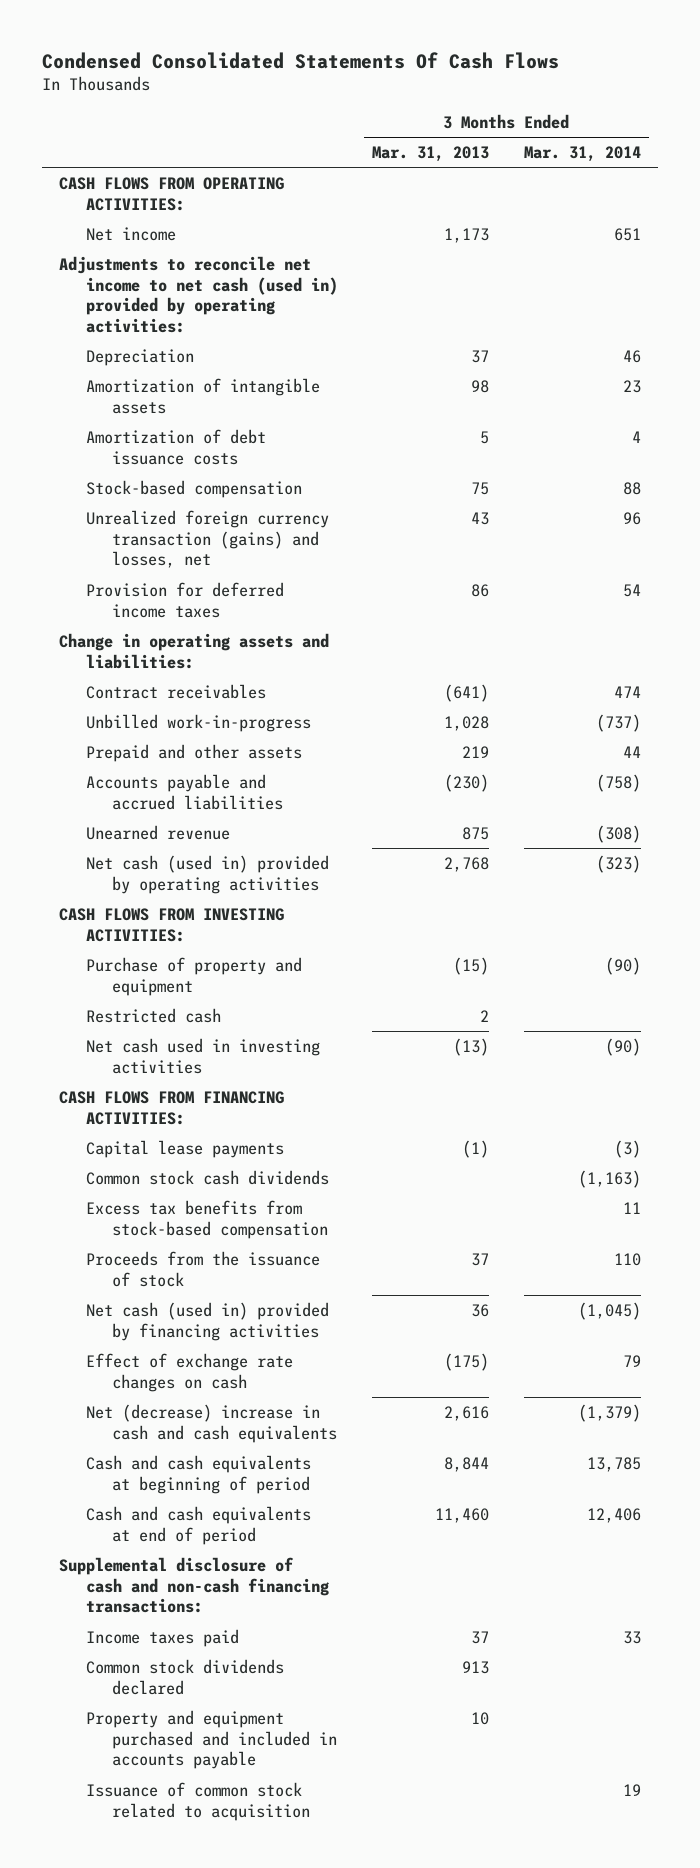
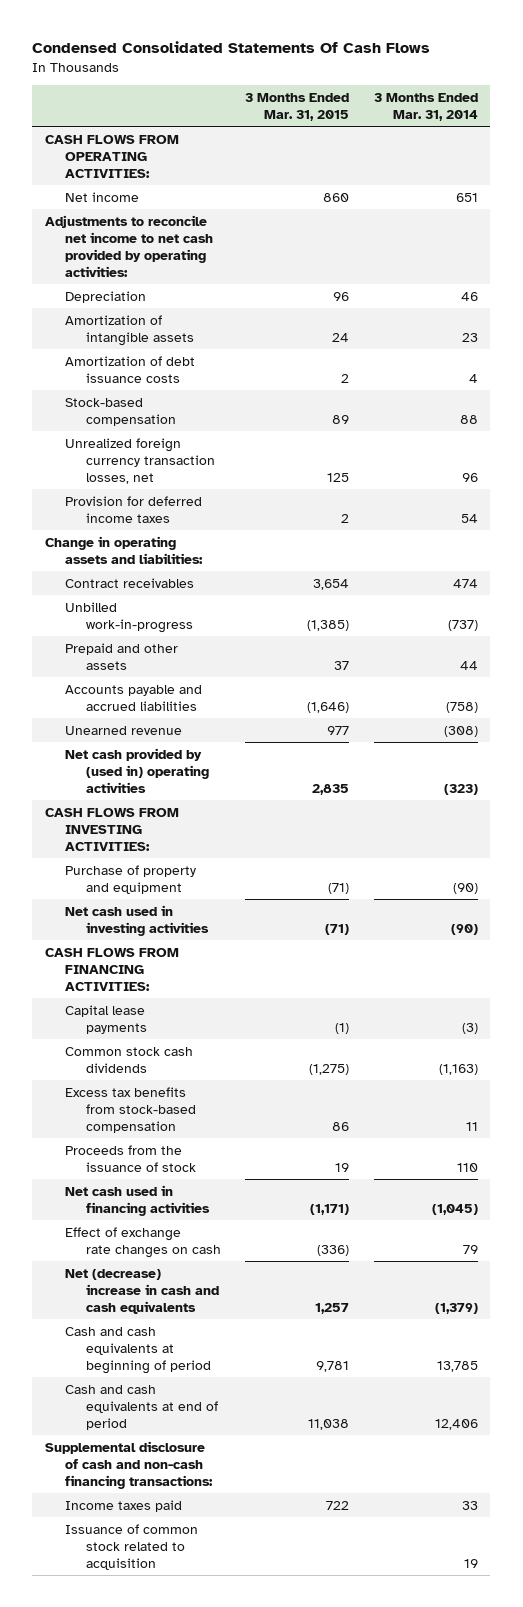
[372,145,490,162] Mar. 31, 2013 -> none
none -> [245,92,350,121] 3 Months Ended Mar. 31, 2015
[58,255,338,334] Adjustments to reconcile net income to net cash (used in) provided by operating activities: -> [44,214,214,277] Adjustments to reconcile net income to net cash provided by operating activities:
[85,509,329,569] Unrealized foreign currency transaction (gains) and losses, net -> [65,437,215,484] Unrealized foreign currency transaction losses, net
[85,854,329,894] Net cash (used in) provided by operating activities -> [65,747,209,793] Net cash provided by (used in) operating activities
[85,1007,221,1023] Restricted cash -> none
[85,1301,329,1341] Net cash (used in) provided by financing activities -> [65,1184,210,1216] Net cash used in financing activities
[85,1658,284,1695] Common stock dividends declared -> none
[85,1709,338,1770] Property and equipment purchased and included in accounts payable -> none

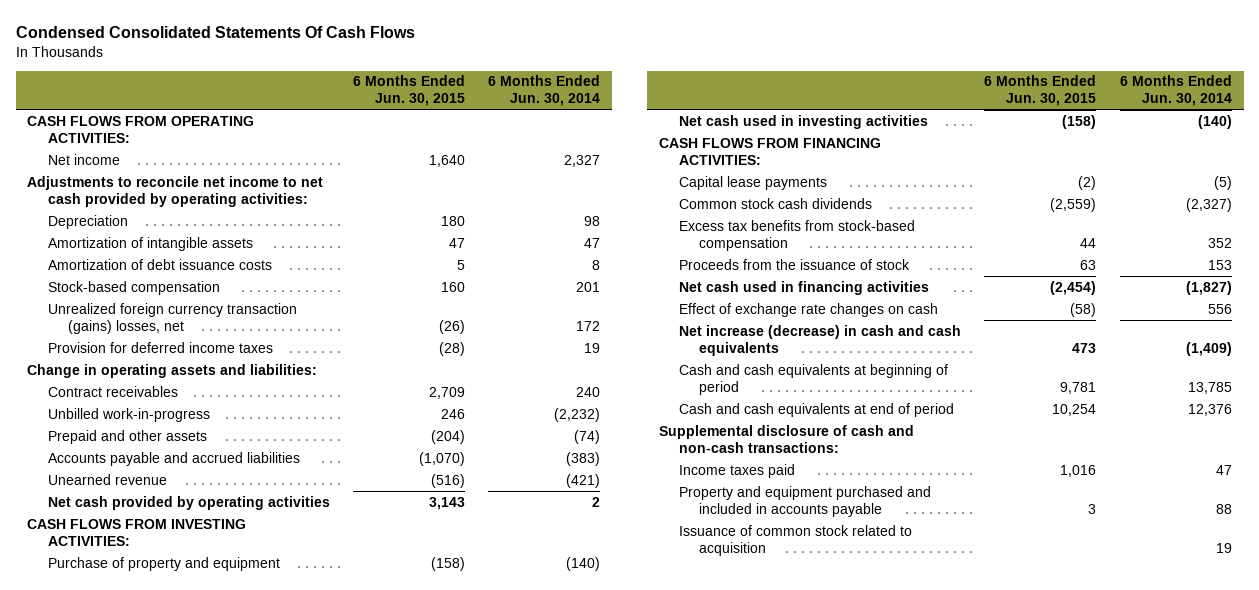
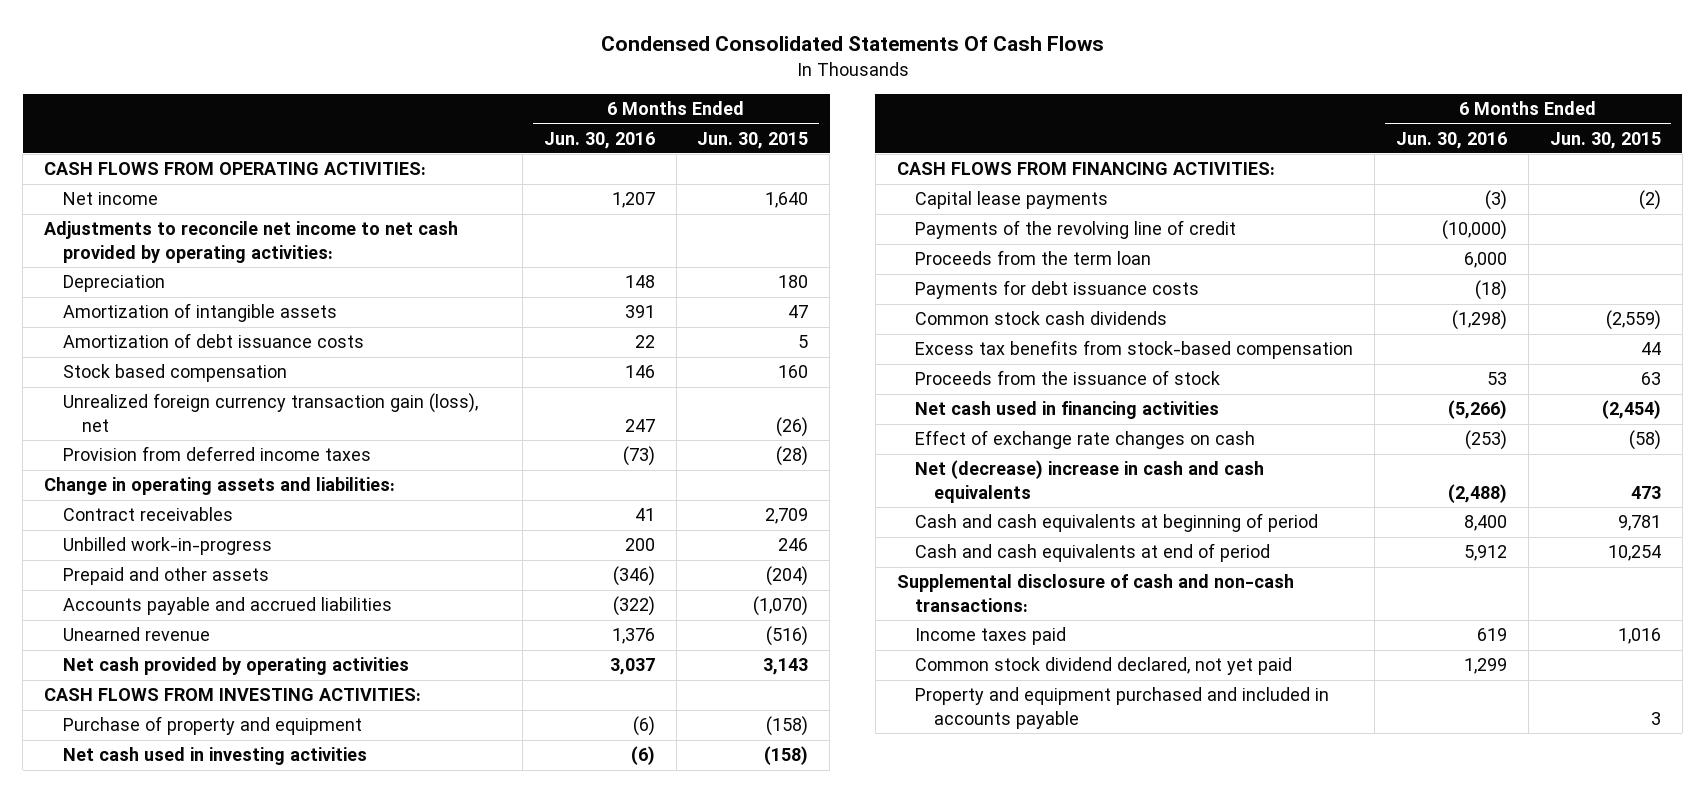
[488,75,601,107] 6 Months Ended Jun. 30, 2014 -> none
none -> [543,131,655,149] Jun. 30, 2016
[47,280,220,295] Stock-based compensation -> [63,364,288,383] Stock based compensation
[47,302,297,334] Unrealized foreign currency transaction (gains) losses, net -> [63,393,479,432] Unrealized foreign currency transaction gain (loss), net
[47,341,273,353] Provision for deferred income taxes -> [63,446,372,462] Provision from deferred income taxes
none -> [915,220,1237,240] Payments of the revolving line of credit
none -> [915,250,1152,266] Proceeds from the term loan
none -> [915,280,1200,300] Payments for debt issuance costs
[679,324,962,356] Net increase (decrease) in cash and cash equivalents -> [915,460,1265,503] Net (decrease) increase in cash and cash equivalents
none -> [915,657,1293,676] Common stock dividend declared, not yet paid
[679,524,913,556] Issuance of common stock related to acquisition -> none

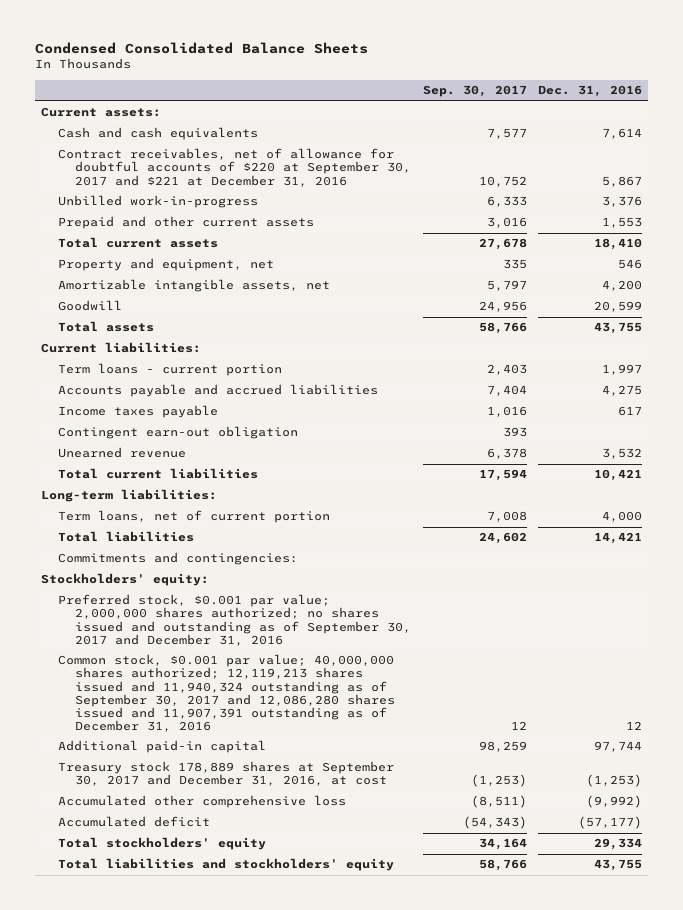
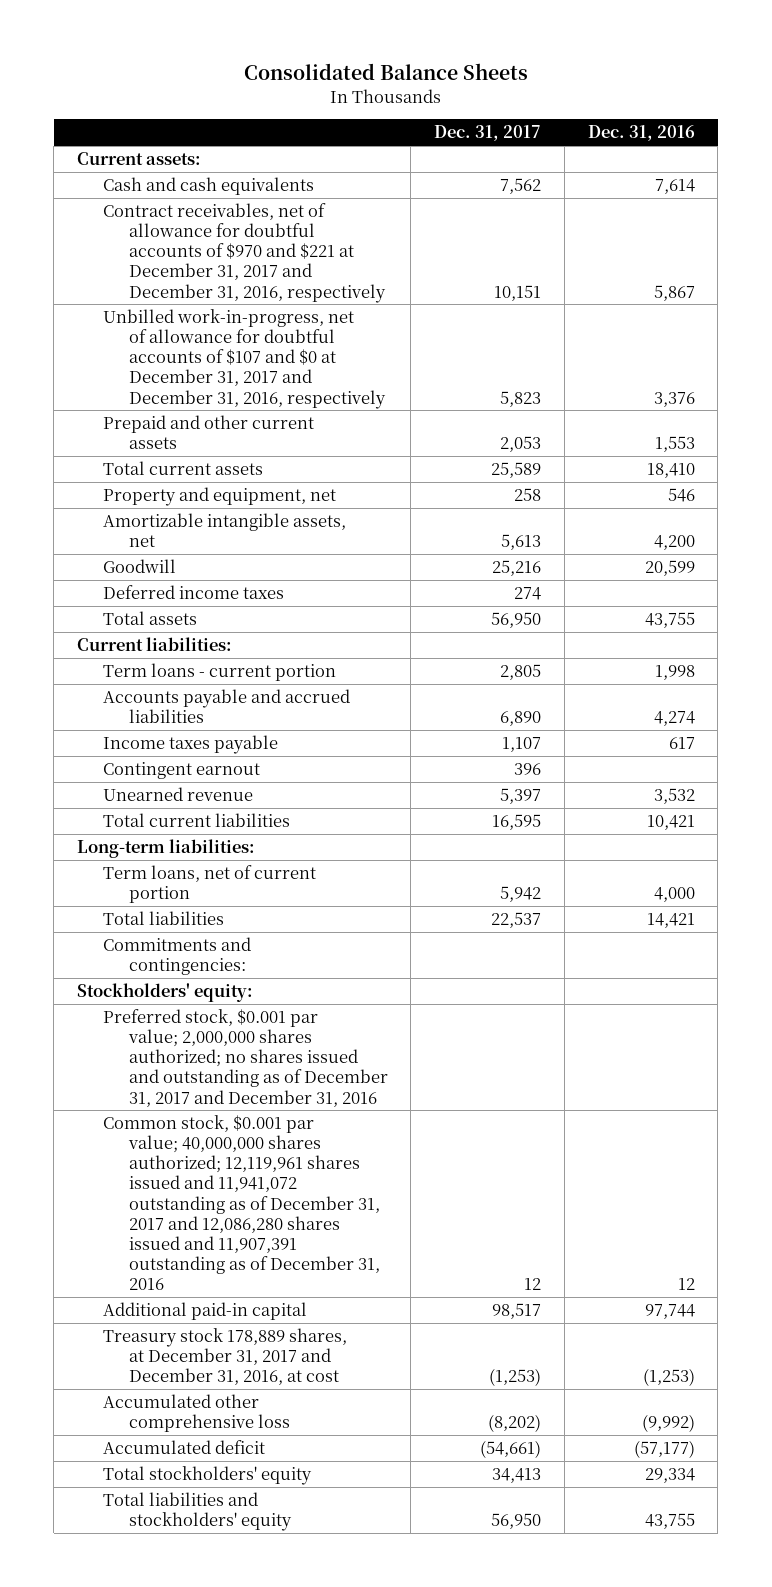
[35,42,369,55] Condensed Consolidated Balance Sheets -> [243,62,528,80] Consolidated Balance Sheets
[422,85,527,98] Sep. 30, 2017 -> none
none -> [434,125,542,142] Dec. 31, 2017
[58,148,412,187] Contract receivables, net of allowance for doubtful accounts of $220 at September 30, 2017 and $221 at December 31, 2016 -> [102,203,386,303] Contract receivables, net of allowance for doubtful accounts of $970 and $221 at December 31, 2017 and December 31, 2016, respectively
[58,195,259,209] Unbilled work-in-progress -> [102,309,386,409] Unbilled work-in-progress, net of allowance for doubtful accounts of $107 and $0 at December 31, 2017 and December 31, 2016, respectively
none -> [102,585,284,600] Deferred income taxes
[602,364,643,376] 1,997 -> [654,665,695,681] 1,998
[602,385,643,397] 4,275 -> [653,711,695,727] 4,274
[58,426,299,440] Contingent earn-out obligation -> [102,762,260,780] Contingent earnout
[58,594,412,646] Preferred stock, $0.001 par value; 2,000,000 shares authorized; no shares issued and outstanding as of September 30, 2017 and December 31, 2016 -> [102,1009,388,1107] Preferred stock, $0.001 par value; 2,000,000 shares authorized; no shares issued and outstanding as of December 31, 2017 and December 31, 2016
[58,654,396,733] Common stock, $0.001 par value; 40,000,000 shares authorized; 12,119,213 shares issued and 11,940,324 outstanding as of September 30, 2017 and 12,086,280 shares issued and 11,907,391 outstanding as of December 31, 2016 -> [102,1115,380,1290] Common stock, $0.001 par value; 40,000,000 shares authorized; 12,119,961 shares issued and 11,941,072 outstanding as of December 31, 2017 and 12,086,280 shares issued and 11,907,391 outstanding as of December 31, 2016
[58,761,395,787] Treasury stock 178,889 shares at September 30, 2017 and December 31, 2016, at cost -> [102,1328,347,1386] Treasury stock 178,889 shares, at December 31, 2017 and December 31, 2016, at cost

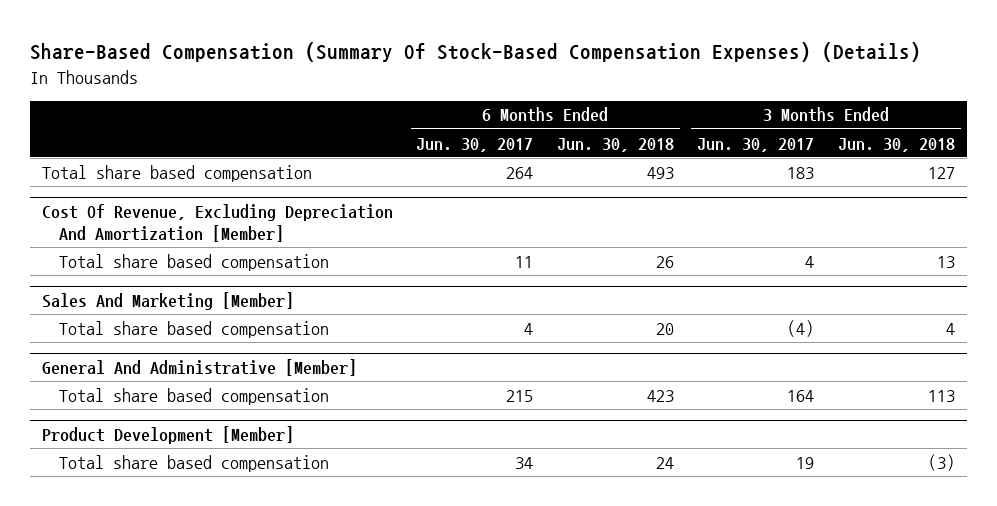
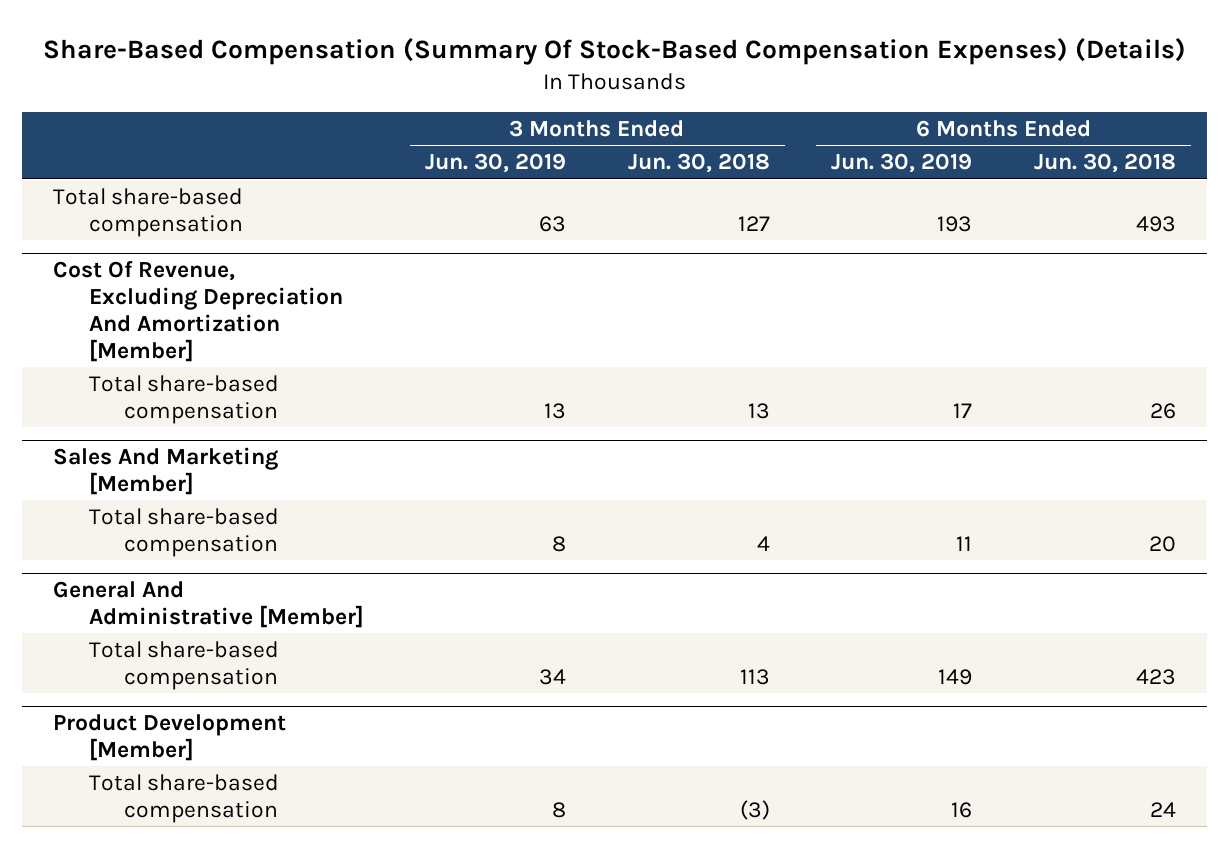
[416,137,534,152] Jun. 30, 2017 -> none
[697,137,815,152] Jun. 30, 2017 -> none
none -> [425,153,567,174] Jun. 30, 2019
none -> [831,153,973,174] Jun. 30, 2019
[42,164,313,182] Total share based compensation -> [53,187,244,237] Total share-based compensation
[58,253,329,271] Total share based compensation -> [88,374,279,424] Total share-based compensation
[58,320,329,338] Total share based compensation -> [88,507,279,557] Total share-based compensation
[58,387,329,405] Total share based compensation -> [88,640,279,690] Total share-based compensation
[58,454,329,472] Total share based compensation -> [88,773,279,823] Total share-based compensation

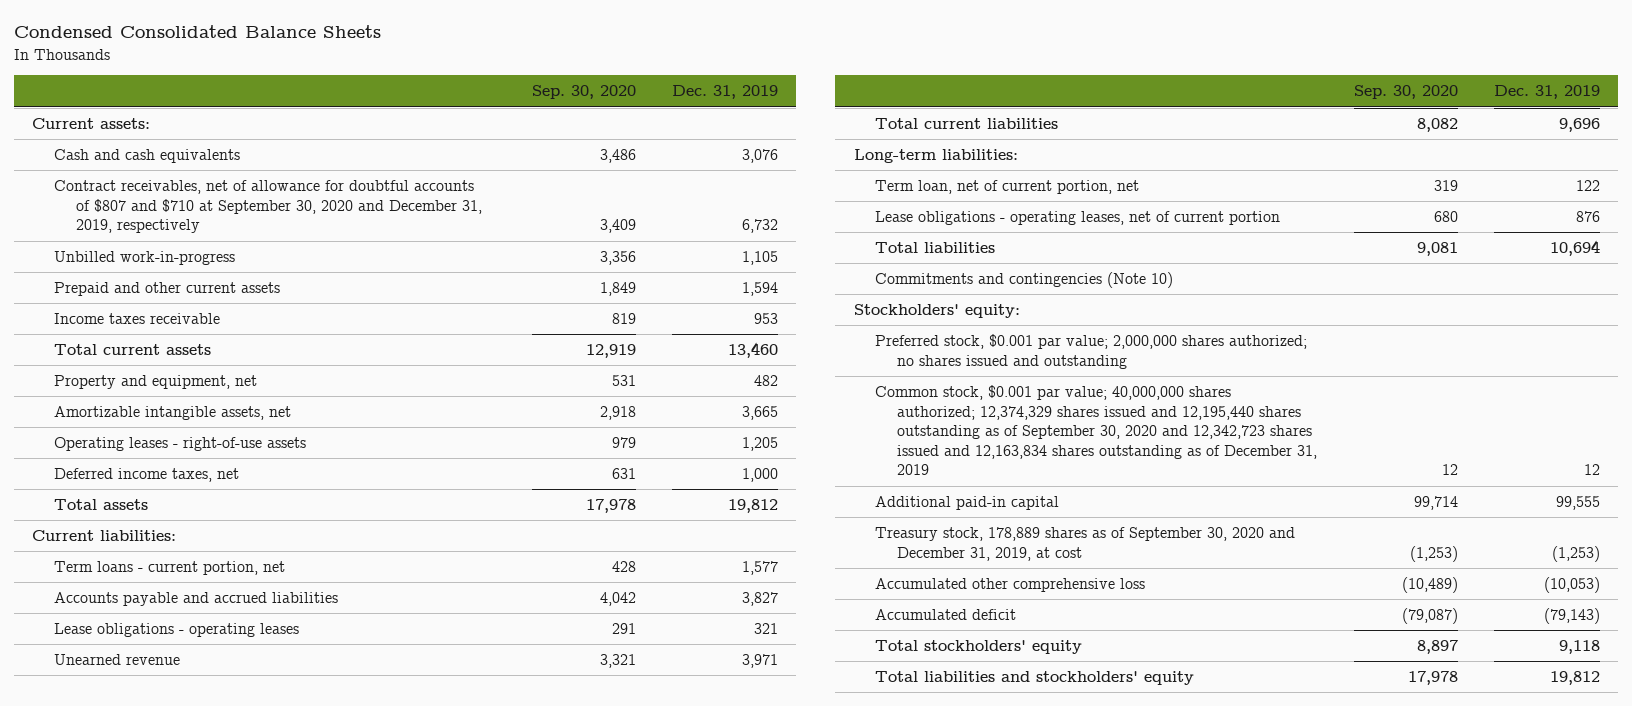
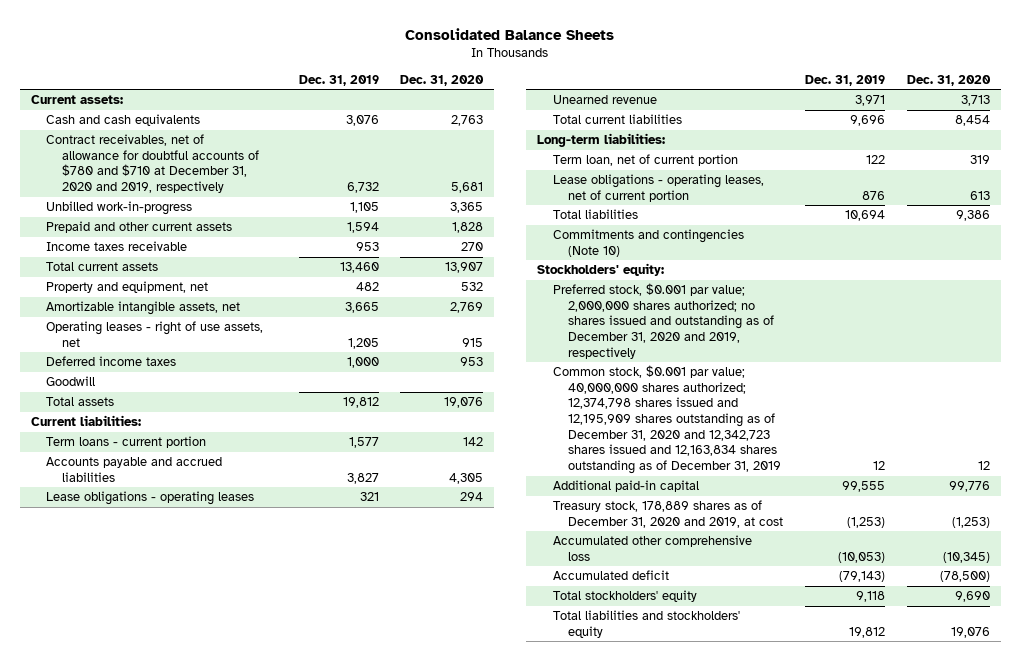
[14,25,382,39] Condensed Consolidated Balance Sheets -> [405,27,615,40] Consolidated Balance Sheets
[532,85,637,100] Sep. 30, 2020 -> none
none -> [400,74,485,86] Dec. 31, 2020
[54,180,483,234] Contract receivables, net of allowance for doubtful accounts of $807 and $710 at September 30, 2020 and December 31, 2019, respectively -> [46,134,260,194] Contract receivables, net of allowance for doubtful accounts of $780 and $710 at December 31, 2020 and 2019, respectively
[54,437,307,452] Operating leases - right-of-use assets -> [46,321,264,347] Operating leases - right of use assets, net
[54,468,240,483] Deferred income taxes, net -> [46,356,177,367] Deferred income taxes
none -> [46,376,96,387] Goodwill
[54,561,286,576] Term loans - current portion, net -> [46,436,207,449] Term loans - current portion
[875,180,1140,195] Term loan, net of current portion, net -> [552,154,738,167] Term loan, net of current portion
[875,334,1308,369] Preferred stock, $0.001 par value; 2,000,000 shares authorized; no shares issued and outstanding -> [552,283,775,359] Preferred stock, $0.001 par value; 2,000,000 shares authorized; no shares issued and outstanding as of December 31, 2020 and 2019, respectively
[875,385,1318,476] Common stock, $0.001 par value; 40,000,000 shares authorized; 12,374,329 shares issued and 12,195,440 shares outstanding as of September 30, 2020 and 12,342,723 shares issued and 12,163,834 shares outstanding as of December 31, 2019 -> [552,365,782,475] Common stock, $0.001 par value; 40,000,000 shares authorized; 12,374,798 shares issued and 12,195,909 shares outstanding as of December 31, 2020 and 12,342,723 shares issued and 12,163,834 shares outstanding as of December 31, 2019
[875,527,1296,561] Treasury stock, 178,889 shares as of September 30, 2020 and December 31, 2019, at cost -> [552,500,784,528] Treasury stock, 178,889 shares as of December 31, 2020 and 2019, at cost

